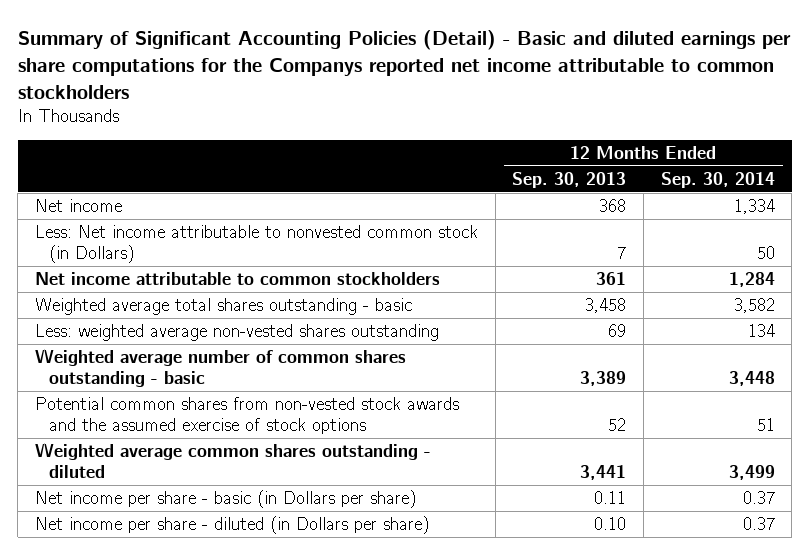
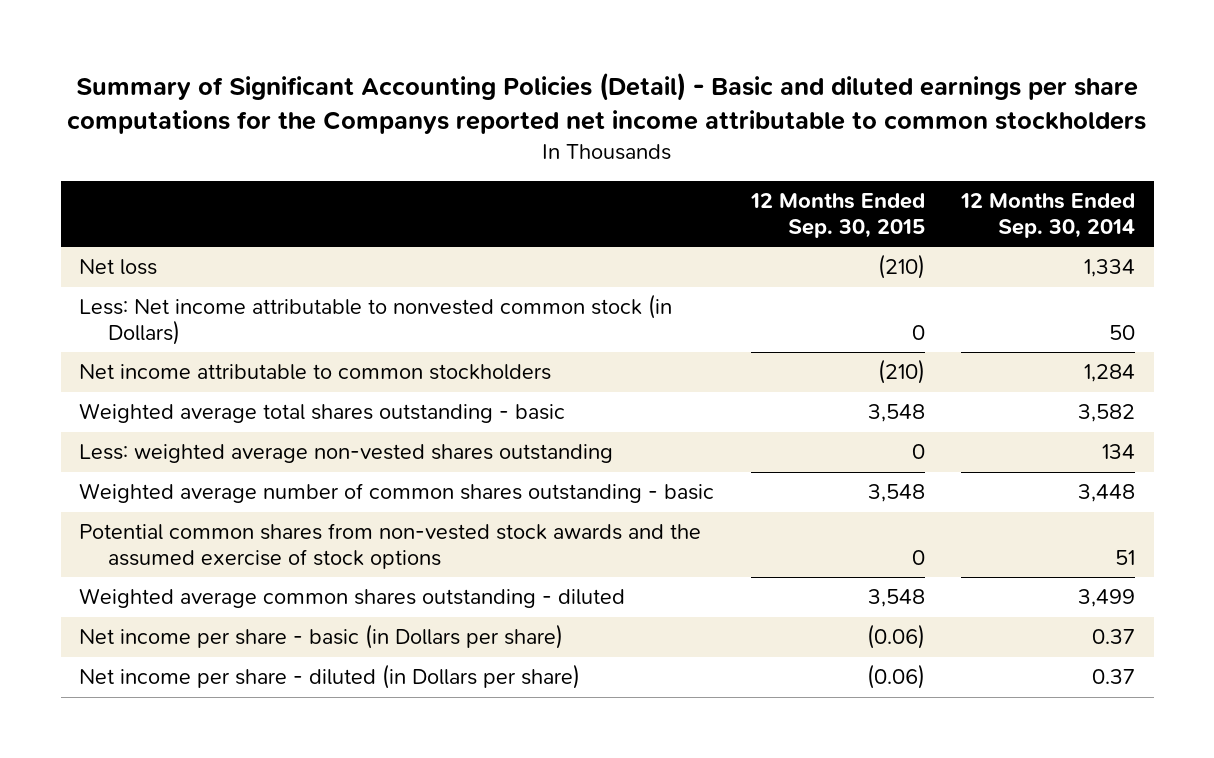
[512,171,627,188] Sep. 30, 2013 -> none
none -> [749,193,925,238] 12 Months Ended Sep. 30, 2015
[34,199,122,213] Net income -> [79,259,158,276] Net loss

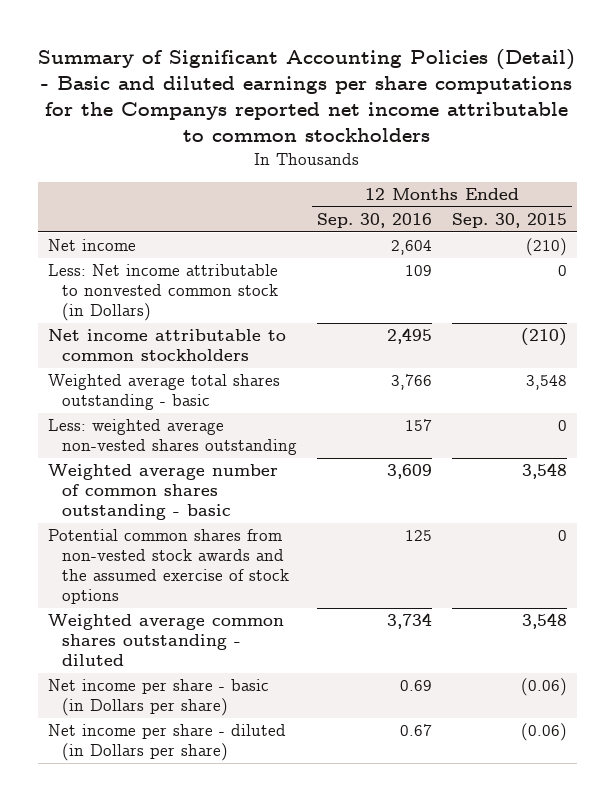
[960,193,1136,238] 12 Months Ended Sep. 30, 2014 -> none
none -> [316,212,432,228] Sep. 30, 2016
[79,259,158,276] Net loss -> [48,239,137,252] Net income

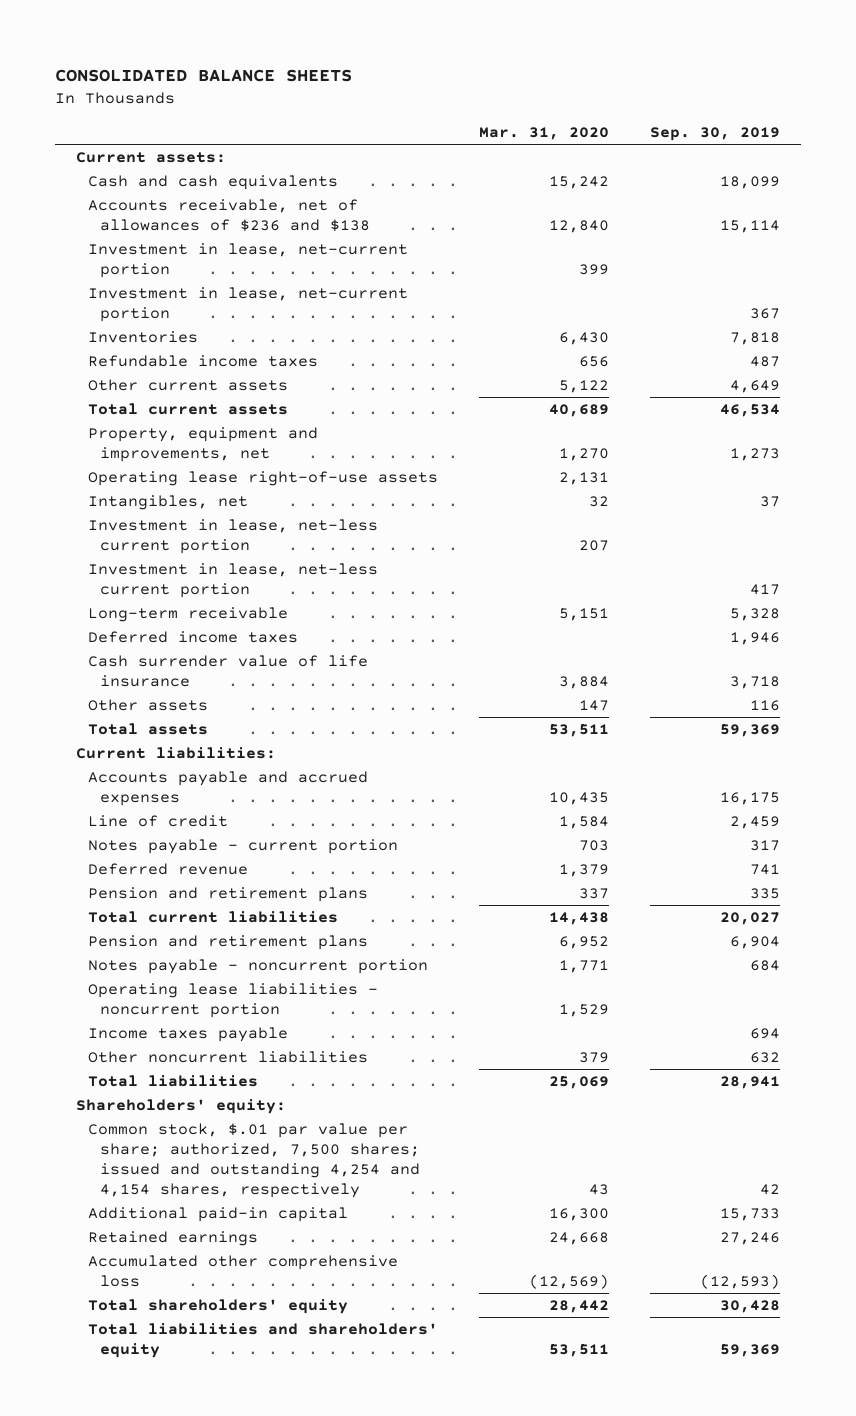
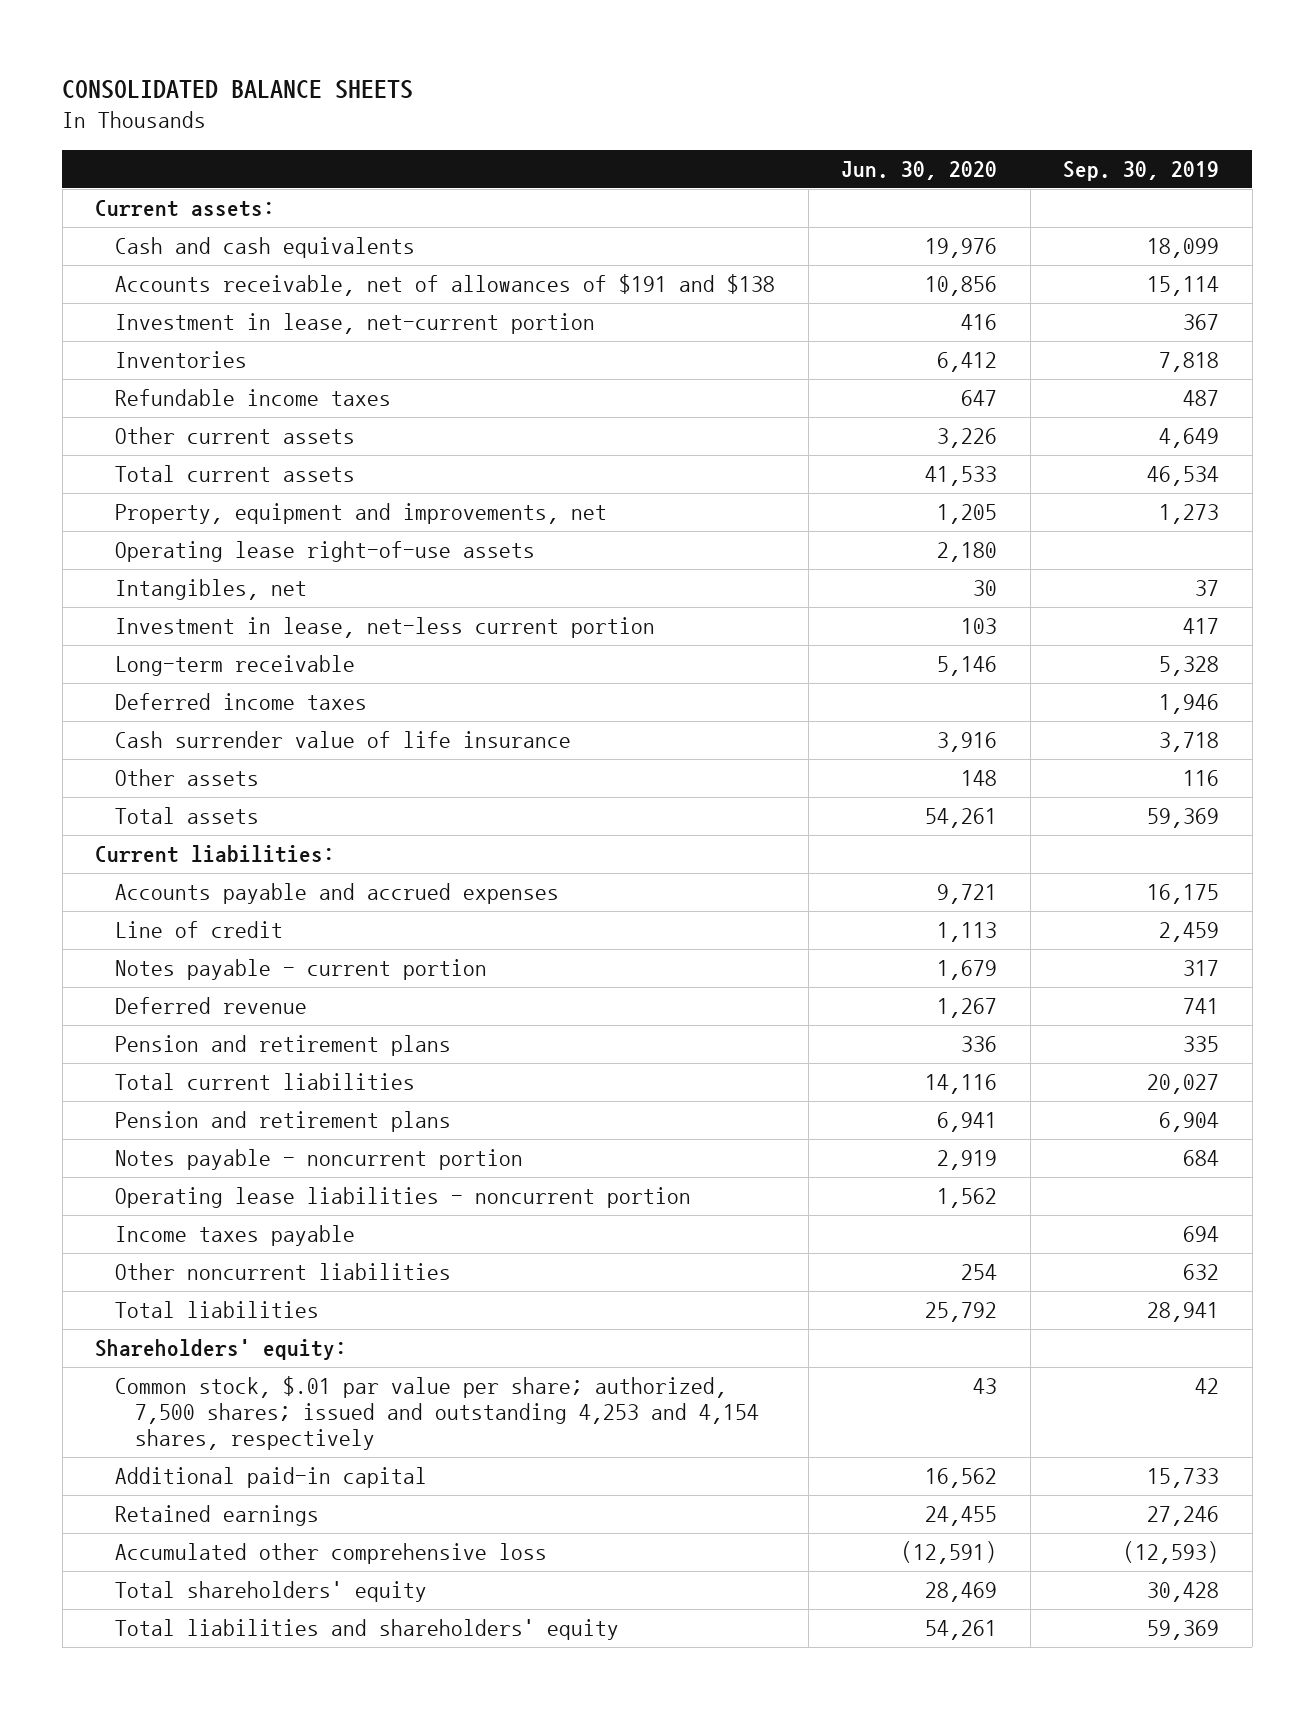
[478,126,609,140] Mar. 31, 2020 -> none
none -> [841,160,998,180] Jun. 30, 2020
[87,243,408,278] Investment in lease, net-current portion -> none
[87,199,370,232] Accounts receivable, net of allowances of $236 and $138 -> [115,274,776,297] Accounts receivable, net of allowances of $191 and $138
[87,519,378,554] Investment in lease, net-less current portion -> none
[87,1123,420,1198] Common stock, $.01 par value per share; authorized, 7,500 shares; issued and outstanding 4,254 and 4,154 shares, respectively -> [115,1376,760,1450] Common stock, $.01 par value per share; authorized, 7,500 shares; issued and outstanding 4,253 and 4,154 shares, respectively

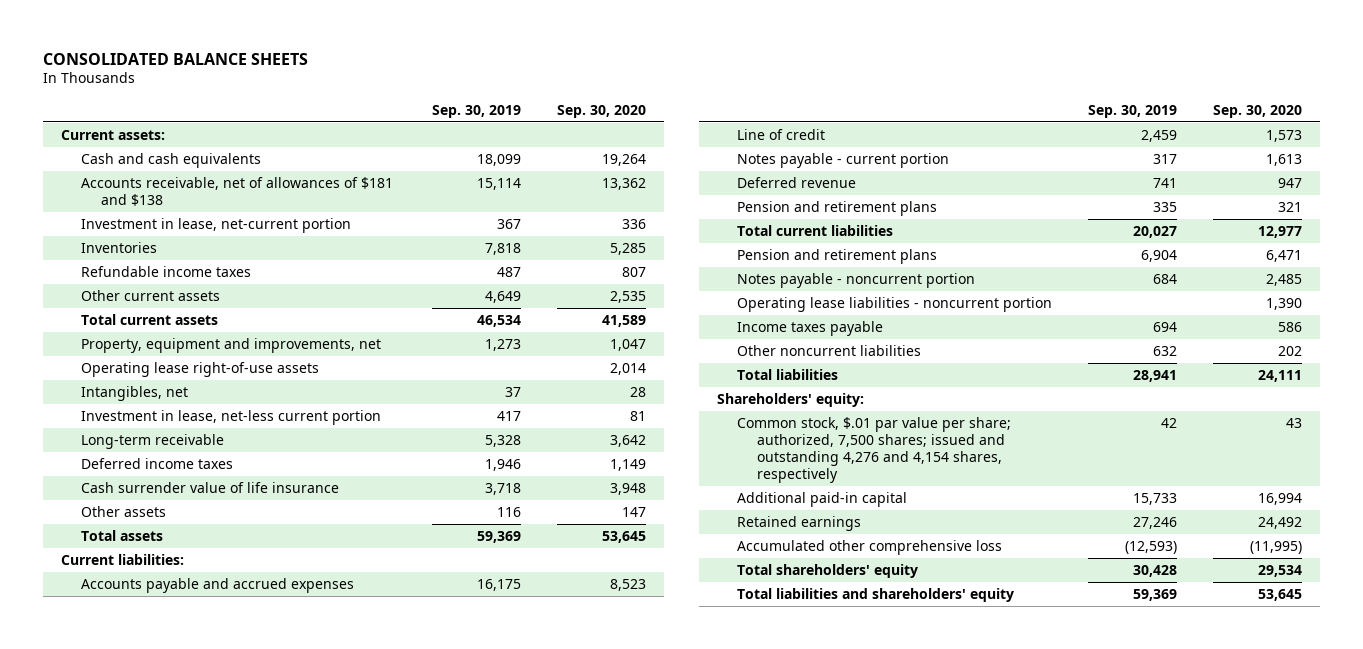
[841,160,998,180] Jun. 30, 2020 -> none
none -> [556,104,646,118] Sep. 30, 2020
[115,274,776,297] Accounts receivable, net of allowances of $191 and $138 -> [80,177,393,207] Accounts receivable, net of allowances of $181 and $138
[115,1376,760,1450] Common stock, $.01 par value per share; authorized, 7,500 shares; issued and outstanding 4,253 and 4,154 shares, respectively -> [736,417,1011,484] Common stock, $.01 par value per share; authorized, 7,500 shares; issued and outstanding 4,276 and 4,154 shares, respectively

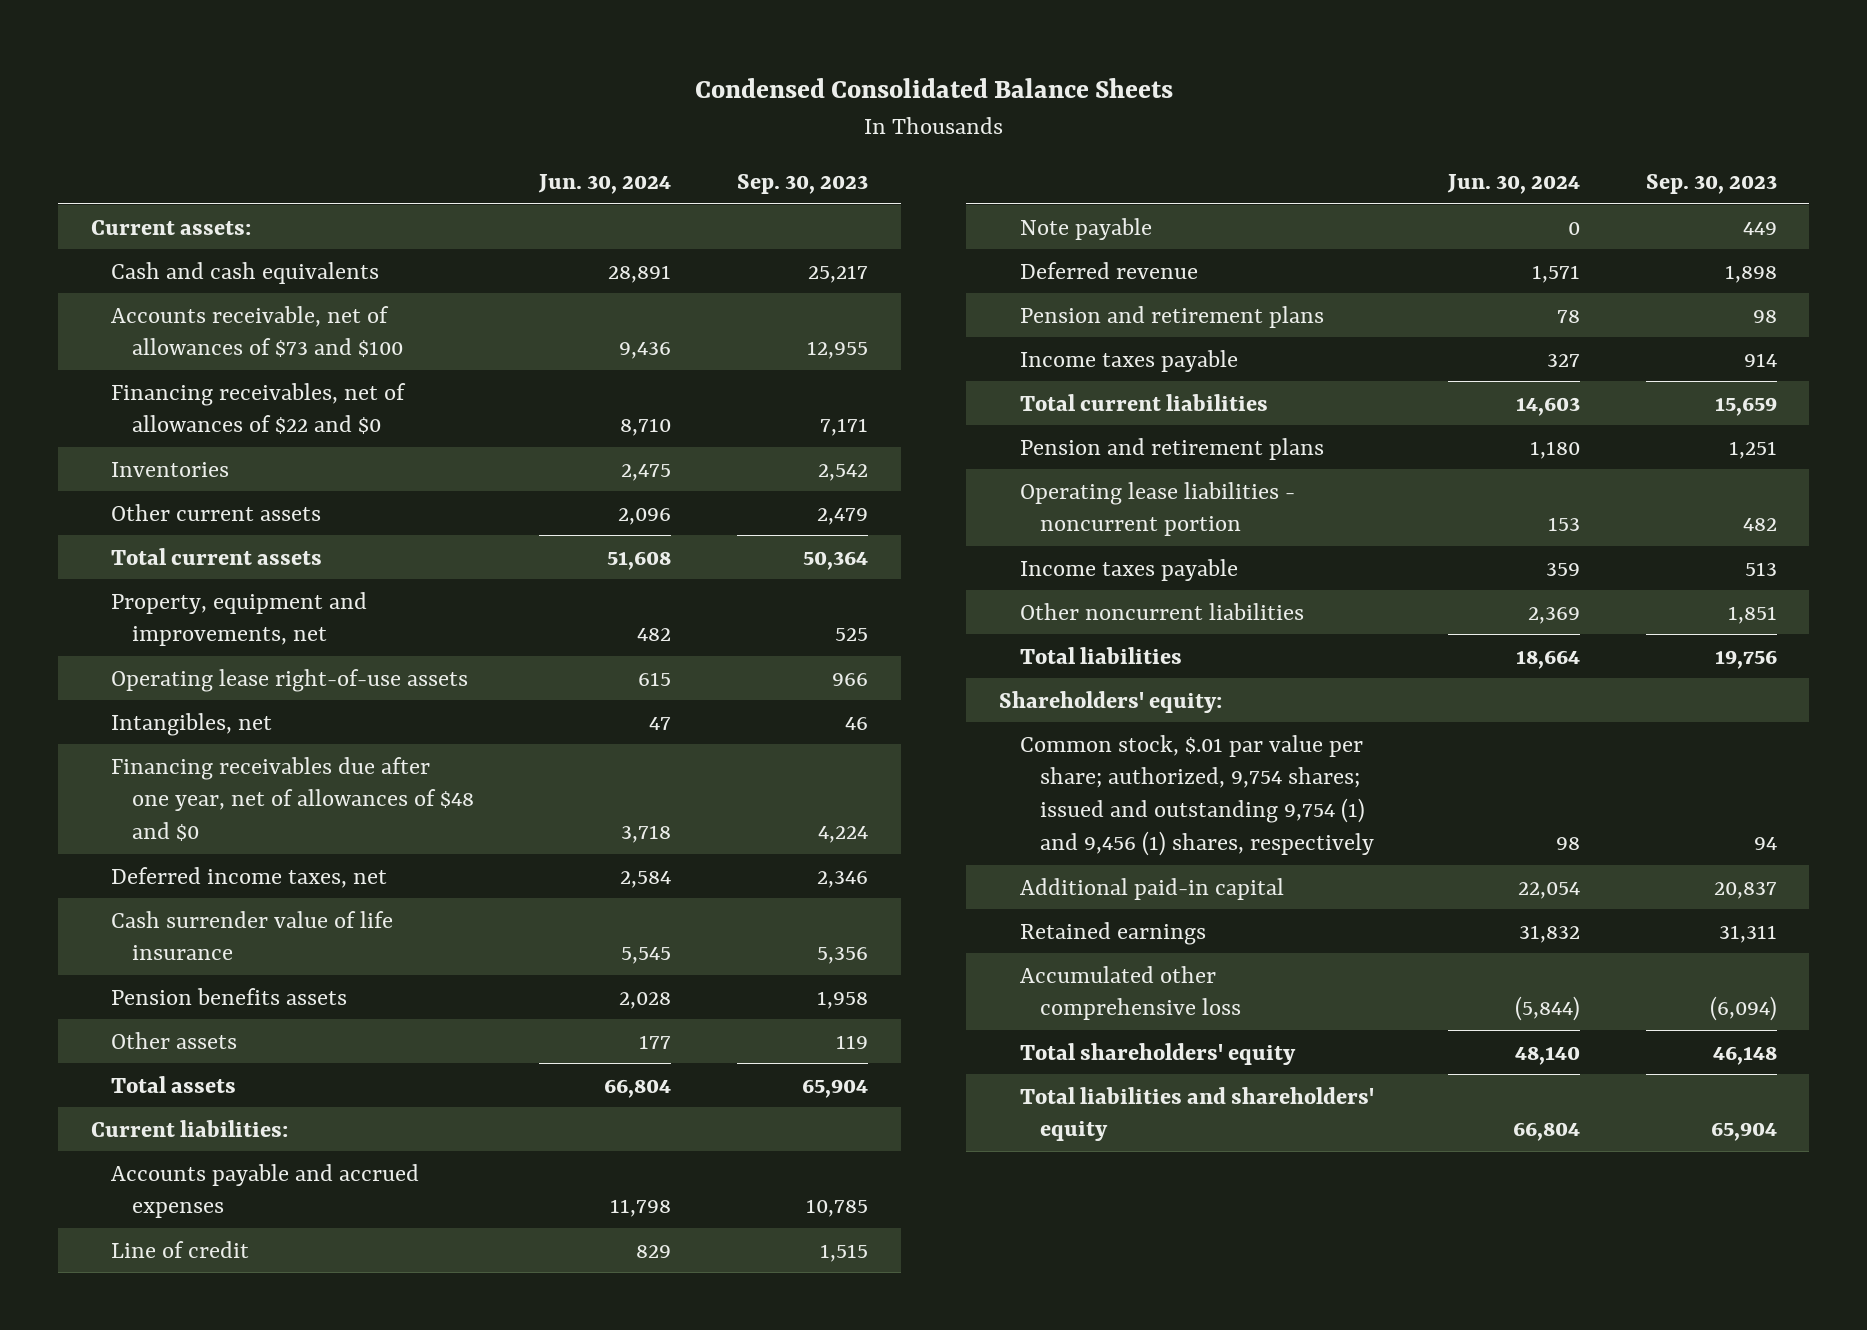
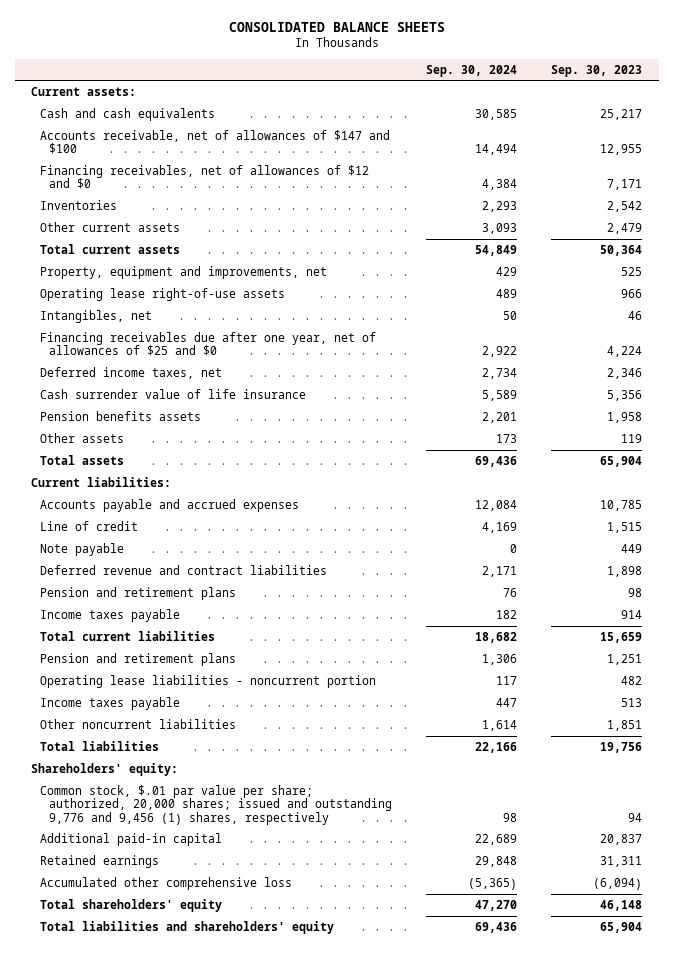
[694,78,1173,99] Condensed Consolidated Balance Sheets -> [228,22,445,33] CONSOLIDATED BALANCE SHEETS
[538,174,672,195] Jun. 30, 2024 -> none
none -> [426,64,518,77] Sep. 30, 2024
[111,305,403,358] Accounts receivable, net of allowances of $73 and $100 -> [40,129,391,155] Accounts receivable, net of allowances of $147 and $100
[111,382,407,435] Financing receivables, net of allowances of $22 and $0 -> [40,164,370,190] Financing receivables, net of allowances of $12 and $0
[111,756,474,842] Financing receivables due after one year, net of allowances of $48 and $0 -> [40,331,377,357] Financing receivables due after one year, net of allowances of $25 and $0
[1019,261,1198,279] Deferred revenue -> [40,564,328,575] Deferred revenue and contract liabilities
[1019,734,1375,857] Common stock, $.01 par value per share; authorized, 9,754 shares; issued and outstanding 9,754 (1) and 9,456 (1) shares, respectively -> [40,784,393,825] Common stock, $.01 par value per share; authorized, 20,000 shares; issued and outstanding 9,776 and 9,456 (1) shares, respectively

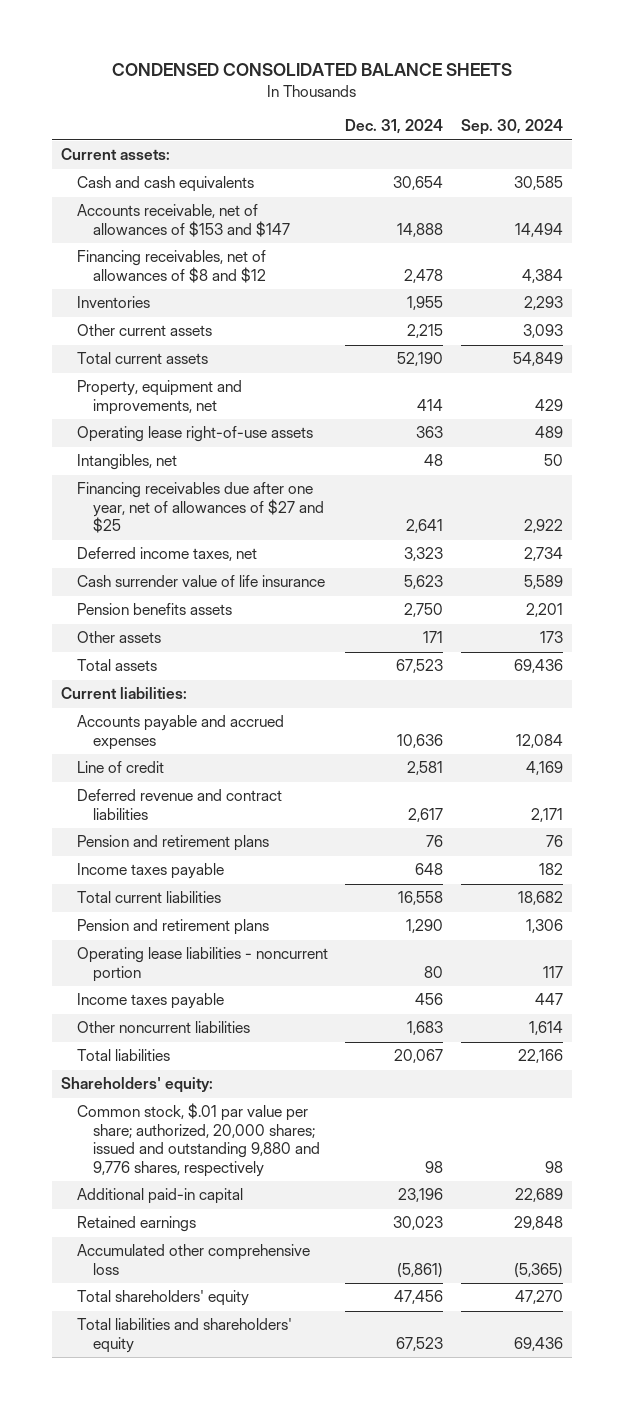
[228,22,445,33] CONSOLIDATED BALANCE SHEETS -> [111,62,512,76] CONDENSED CONSOLIDATED BALANCE SHEETS
[550,64,642,77] Sep. 30, 2023 -> none
none -> [345,119,444,135] Dec. 31, 2024
[40,129,391,155] Accounts receivable, net of allowances of $147 and $100 -> [76,204,290,237] Accounts receivable, net of allowances of $153 and $147
[40,164,370,190] Financing receivables, net of allowances of $12 and $0 -> [76,250,266,283] Financing receivables, net of allowances of $8 and $12
[40,331,377,357] Financing receivables due after one year, net of allowances of $25 and $0 -> [76,482,324,534] Financing receivables due after one year, net of allowances of $27 and $25
[40,542,125,556] Note payable -> none
[40,784,393,825] Common stock, $.01 par value per share; authorized, 20,000 shares; issued and outstanding 9,776 and 9,456 (1) shares, respectively -> [76,1103,320,1177] Common stock, $.01 par value per share; authorized, 20,000 shares; issued and outstanding 9,880 and 9,776 shares, respectively

